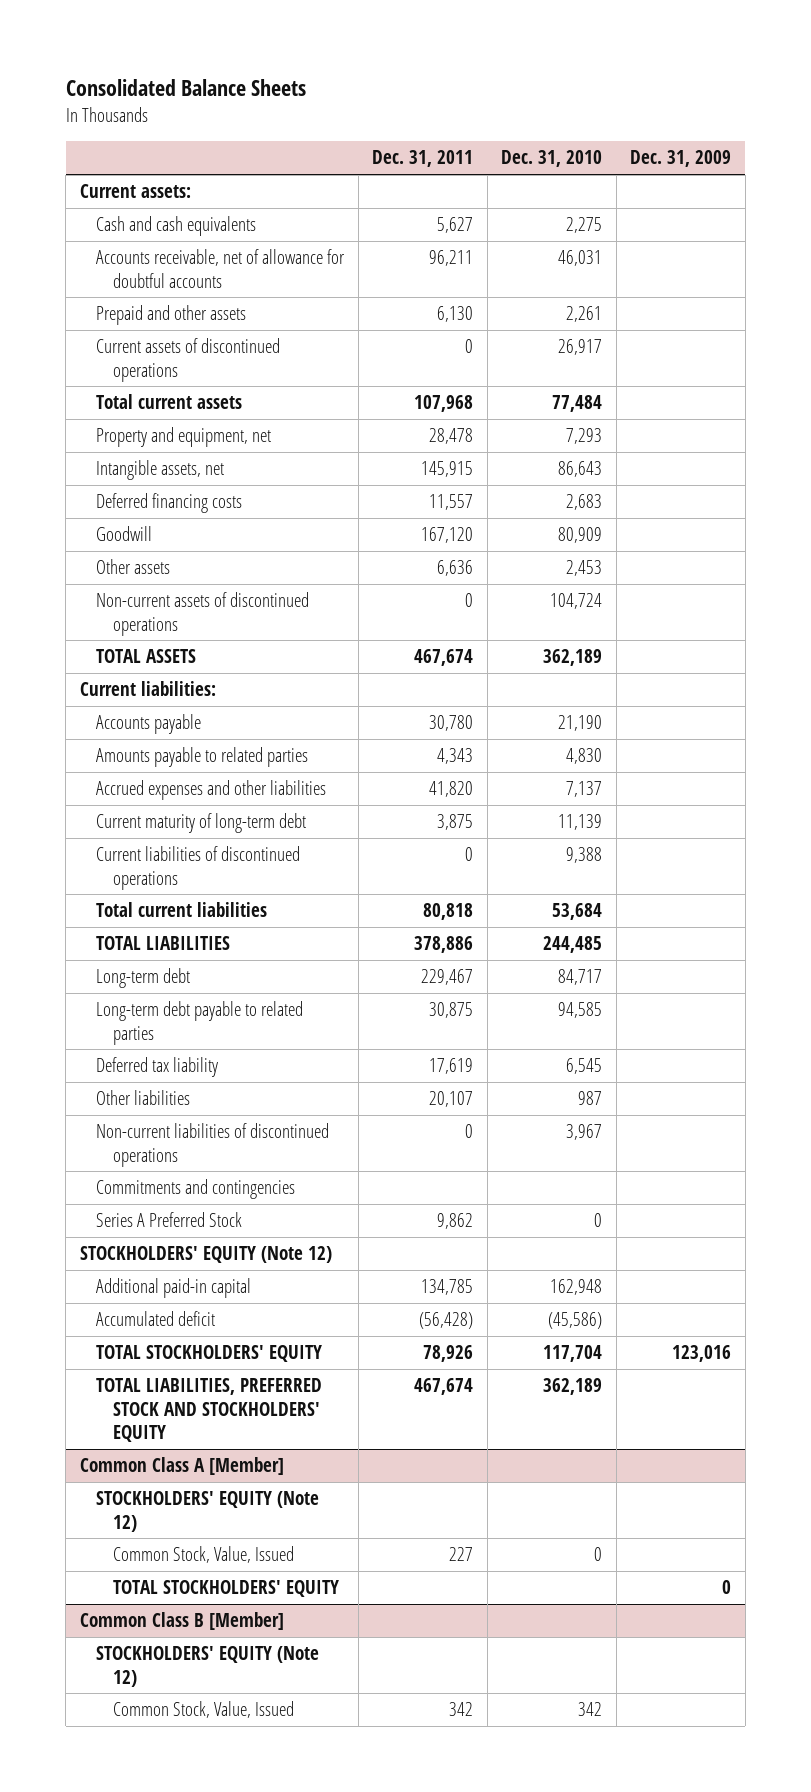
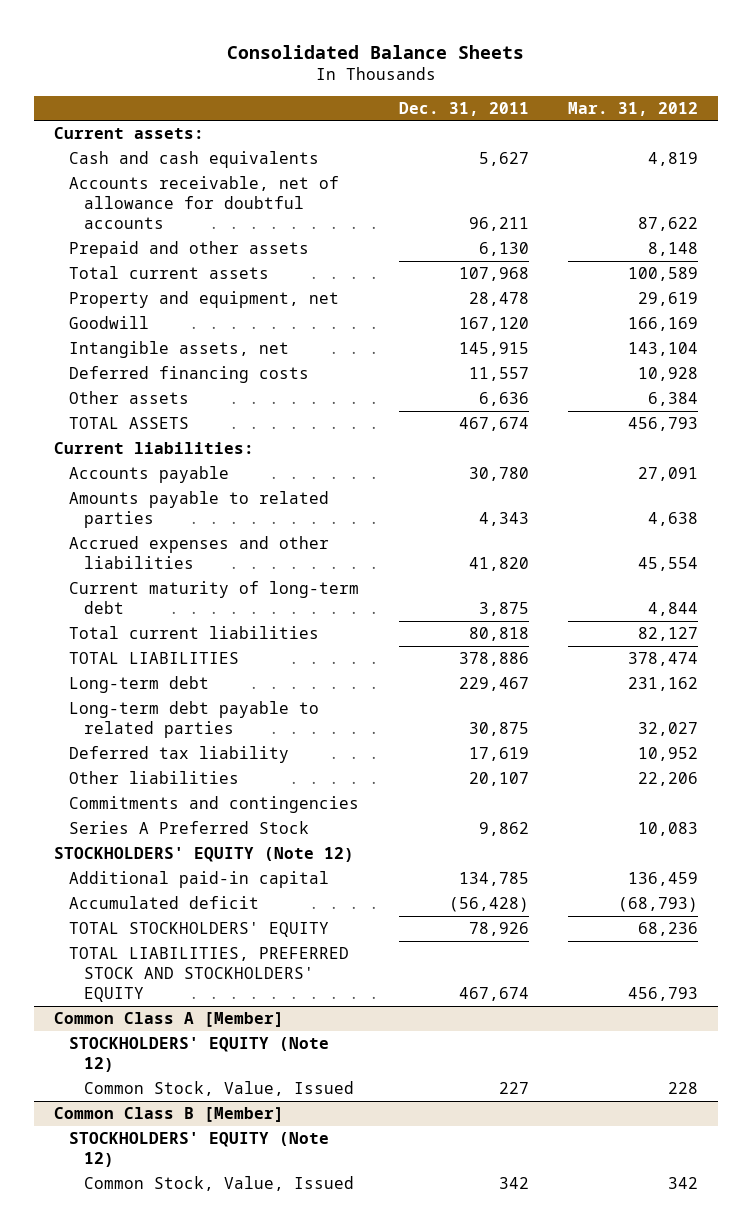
[501,150,603,168] Dec. 31, 2010 -> none
[630,150,732,168] Dec. 31, 2009 -> none
none -> [568,101,699,116] Mar. 31, 2012
[96,338,281,382] Current assets of discontinued operations -> none
[96,526,153,542] Goodwill -> [69,315,150,329] Goodwill
[96,592,310,636] Non-current assets of discontinued operations -> none
[96,846,301,890] Current liabilities of discontinued operations -> none
[96,1123,330,1167] Non-current liabilities of discontinued operations -> none
[113,1580,340,1598] TOTAL STOCKHOLDERS' EQUITY -> none

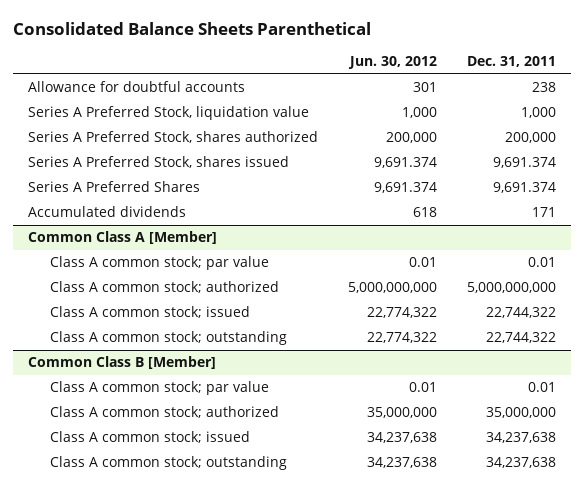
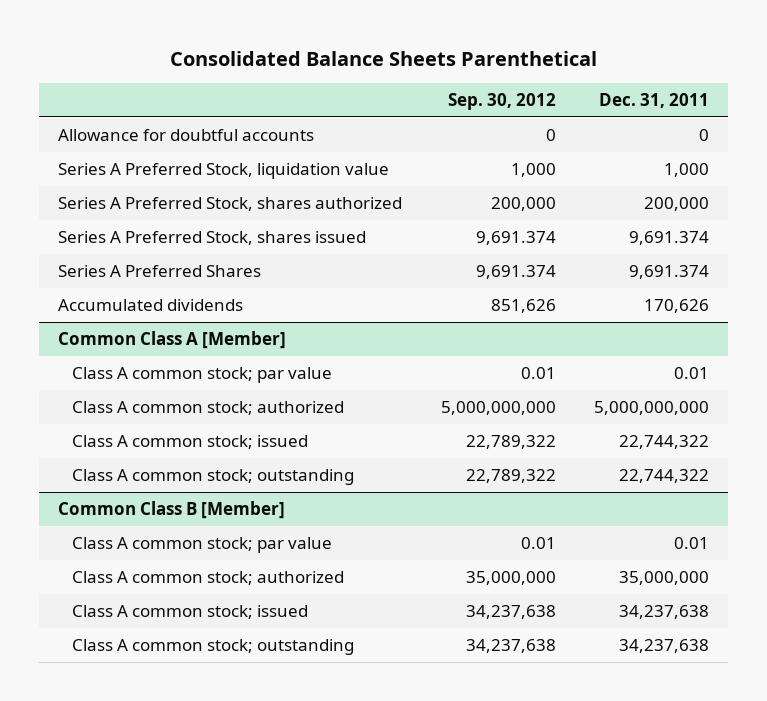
[347,56,437,70] Jun. 30, 2012 -> none
none -> [447,93,556,111] Sep. 30, 2012
[531,82,556,93] 238 -> [698,128,709,141] 0
[531,207,556,218] 171 -> [643,298,709,313] 170,626

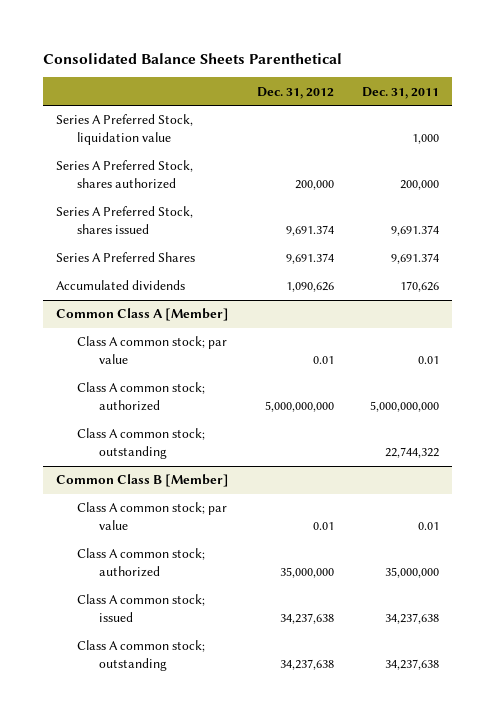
[447,93,556,111] Sep. 30, 2012 -> none
none -> [256,86,334,99] Dec. 31, 2012
[58,128,315,141] Allowance for doubtful accounts -> none
[72,434,309,449] Class A common stock; issued -> none

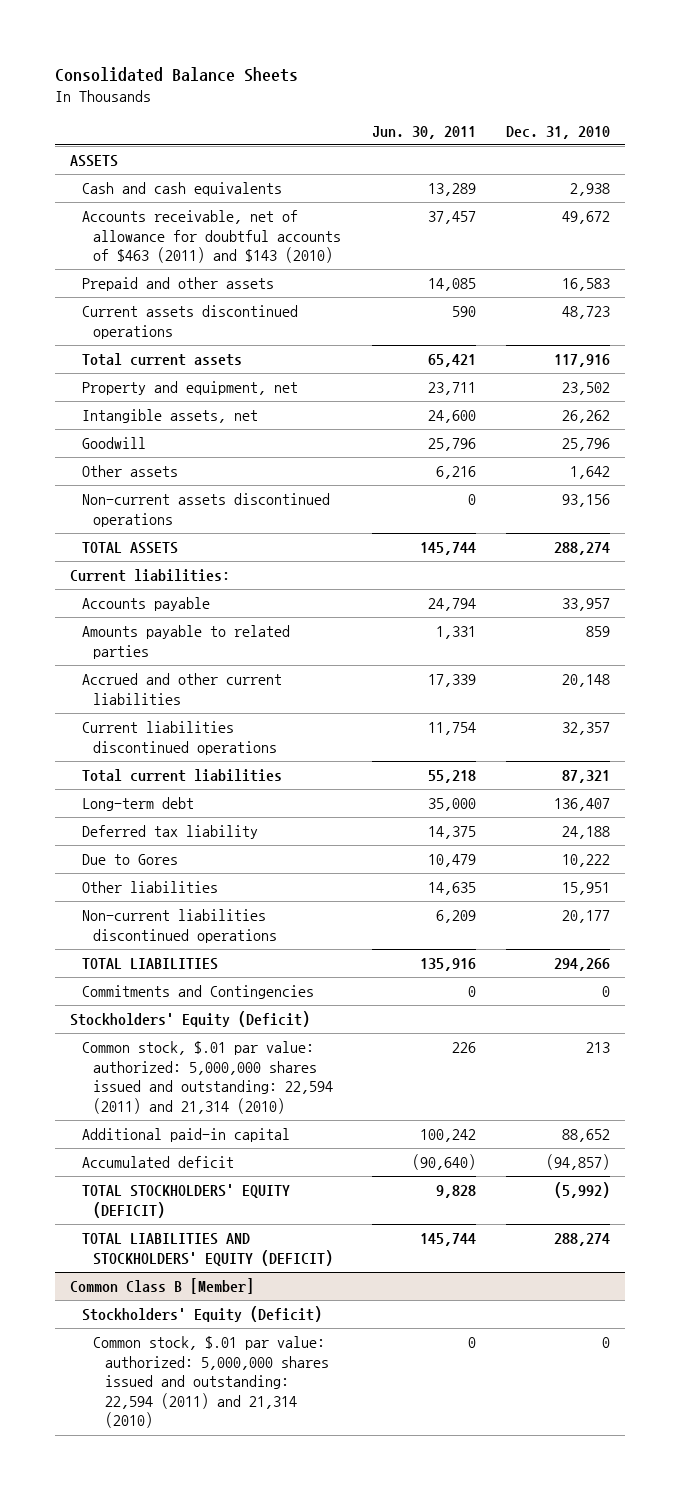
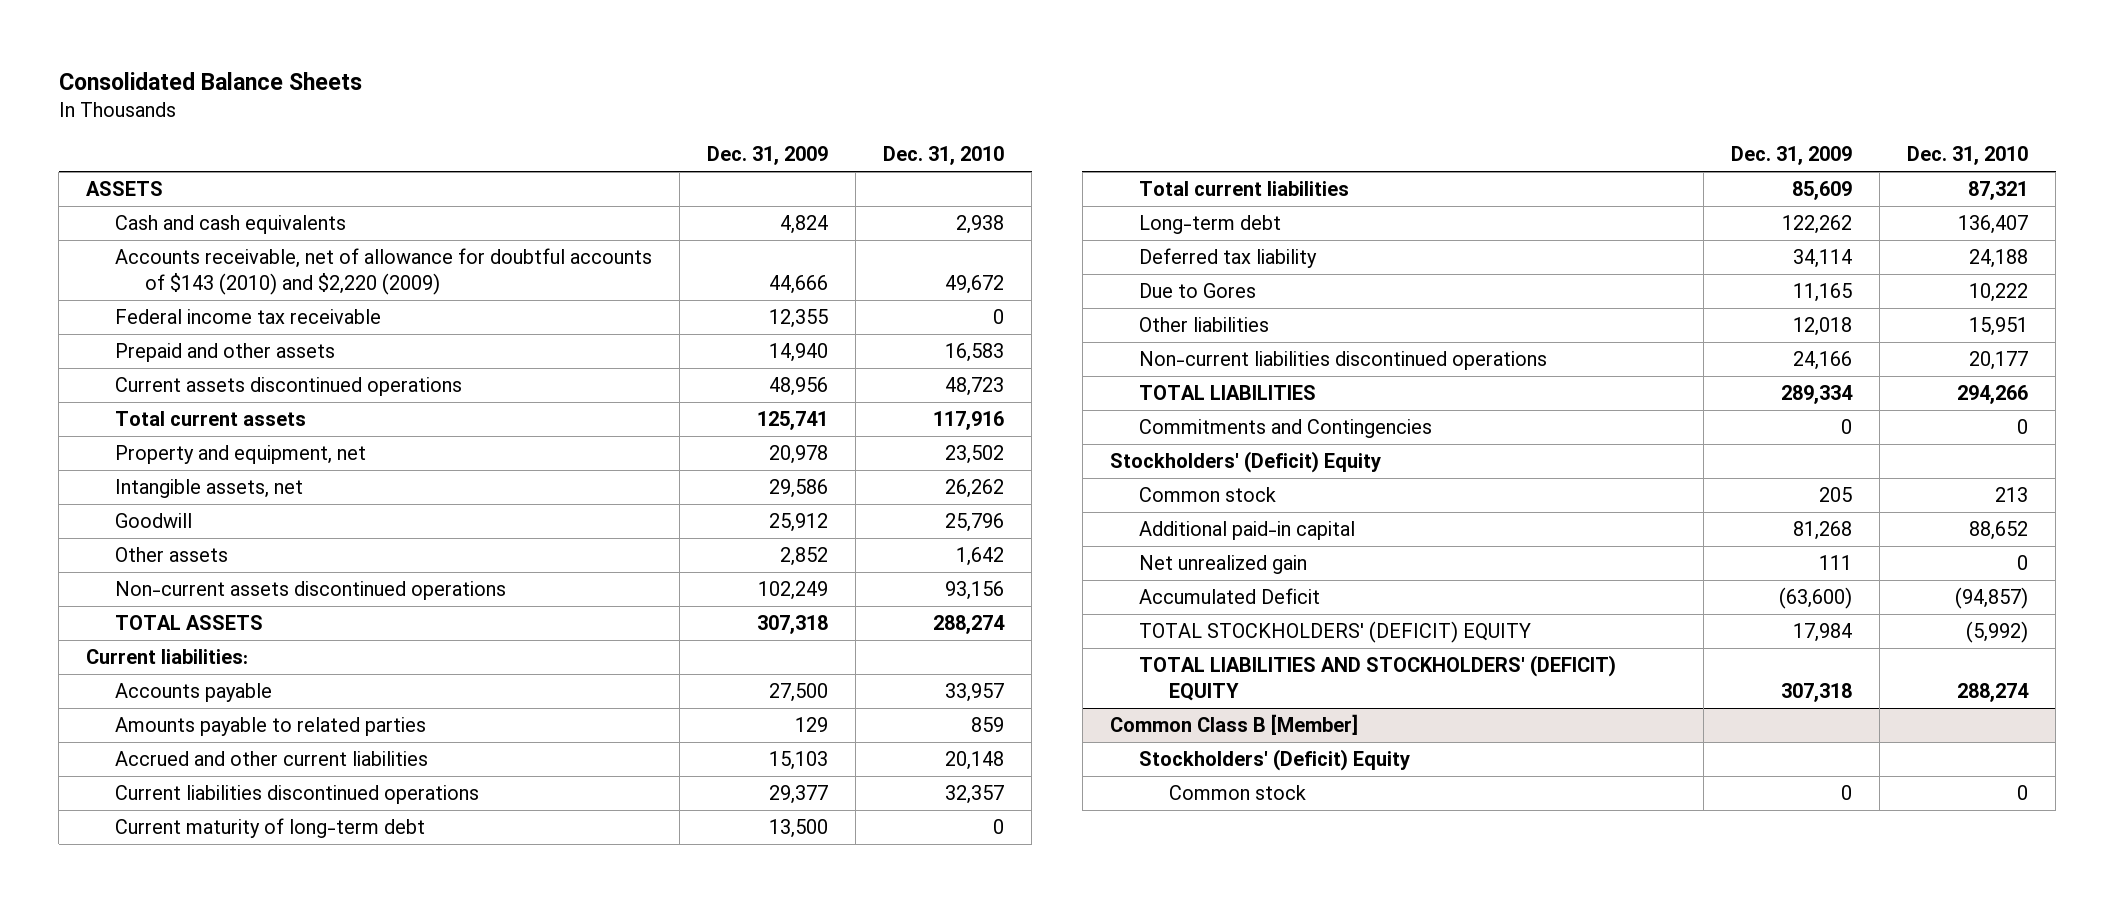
[371,125,476,139] Jun. 30, 2011 -> none
none -> [707,146,829,166] Dec. 31, 2009
[81,210,342,264] Accounts receivable, net of allowance for doubtful accounts of $463 (2011) and $143 (2010) -> [115,248,653,296] Accounts receivable, net of allowance for doubtful accounts of $143 (2010) and $2,220 (2009)
none -> [115,309,382,325] Federal income tax receivable
none -> [115,818,426,839] Current maturity of long-term debt
[70,1011,311,1028] Stockholders' Equity (Deficit) -> [1109,451,1381,474] Stockholders' (Deficit) Equity
[81,1041,334,1114] Common stock, $.01 par value: authorized: 5,000,000 shares issued and outstanding: 22,594 (2011) and 21,314 (2010) -> [1139,487,1277,503] Common stock
none -> [1139,555,1308,575] Net unrealized gain
[81,1156,234,1169] Accumulated deficit -> [1139,588,1321,605] Accumulated Deficit
[81,1184,290,1218] TOTAL STOCKHOLDERS' EQUITY (DEFICIT) -> [1139,621,1532,644] TOTAL STOCKHOLDERS' (DEFICIT) EQUITY
[81,1233,334,1266] TOTAL LIABILITIES AND STOCKHOLDERS' EQUITY (DEFICIT) -> [1139,655,1617,702] TOTAL LIABILITIES AND STOCKHOLDERS' (DEFICIT) EQUITY
[81,1306,322,1323] Stockholders' Equity (Deficit) -> [1139,749,1411,772] Stockholders' (Deficit) Equity
[93,1336,329,1429] Common stock, $.01 par value: authorized: 5,000,000 shares issued and outstanding: 22,594 (2011) and 21,314 (2010) -> [1168,785,1306,801] Common stock

